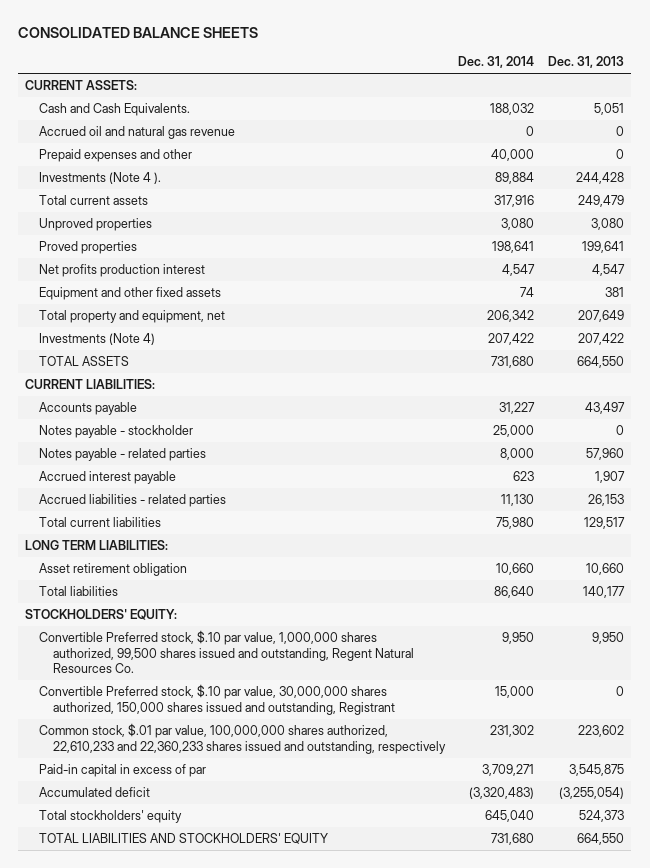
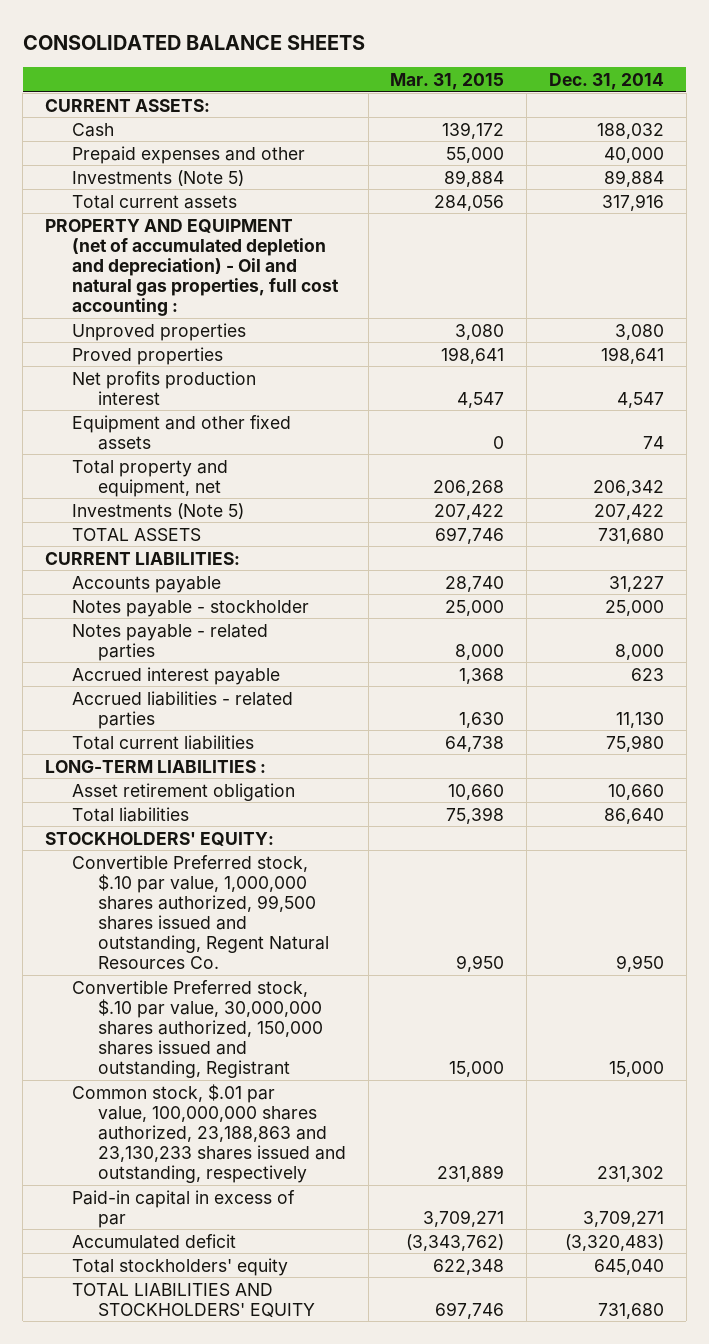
[548,56,625,69] Dec. 31, 2013 -> none
none -> [390,72,505,90] Mar. 31, 2015
[38,126,235,140] Accrued oil and natural gas revenue -> none
[38,103,190,117] Cash and Cash Equivalents. -> [71,122,114,137] Cash
[38,172,161,185] Investments (Note 4 ). -> [71,169,244,186] Investments (Note 5)
none -> [45,218,339,316] PROPERTY AND EQUIPMENT (net of accumulated depletion and depreciation) - Oil and natural gas properties, full cost accounting :
[38,333,155,346] Investments (Note 4) -> [71,502,244,519] Investments (Note 5)
[25,540,169,551] LONG TERM LIABILITIES: -> [45,759,267,773] LONG-TERM LIABILITIES :
[38,723,446,754] Common stock, $.01 par value, 100,000,000 shares authorized, 22,610,233 and 22,360,233 shares issued and outstanding, respectively -> [71,1083,347,1183] Common stock, $.01 par value, 100,000,000 shares authorized, 23,188,863 and 23,130,233 shares issued and outstanding, respectively

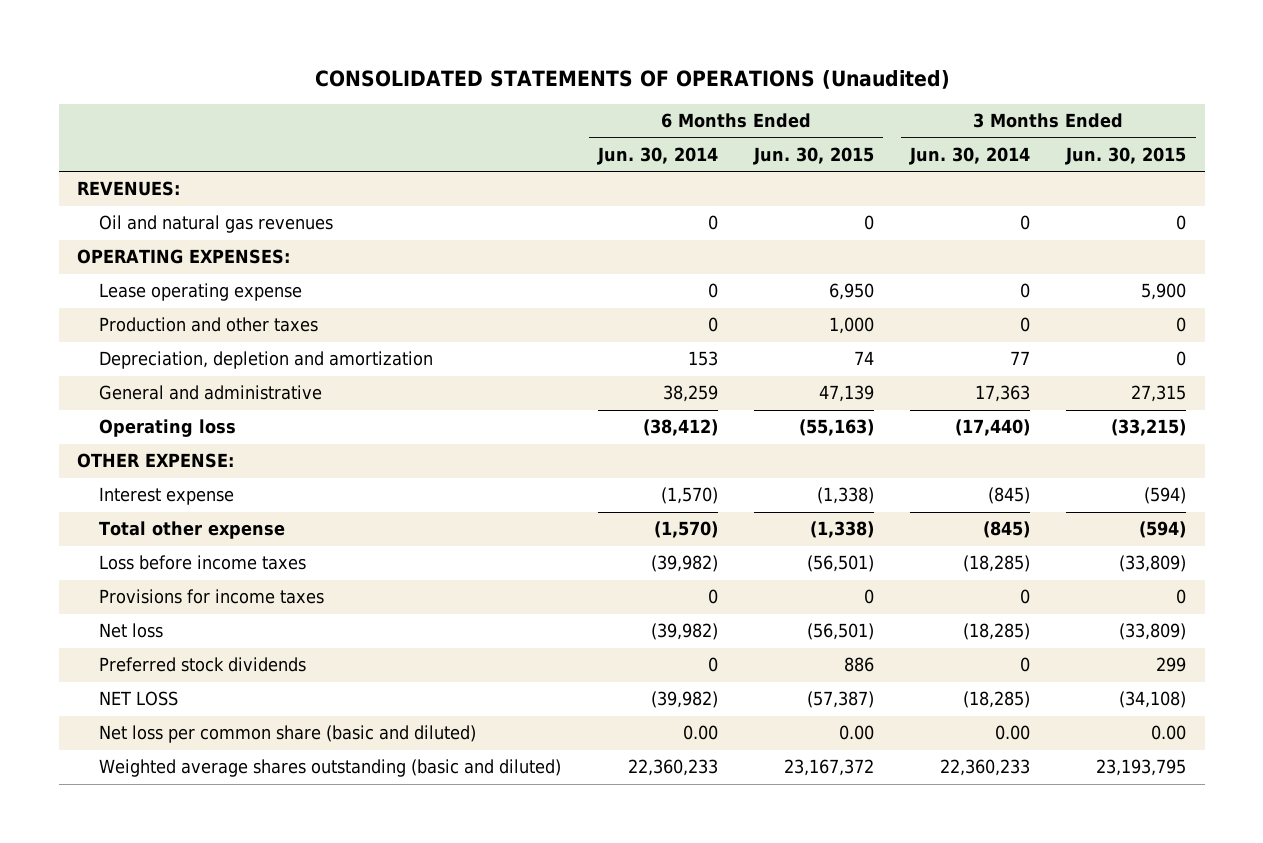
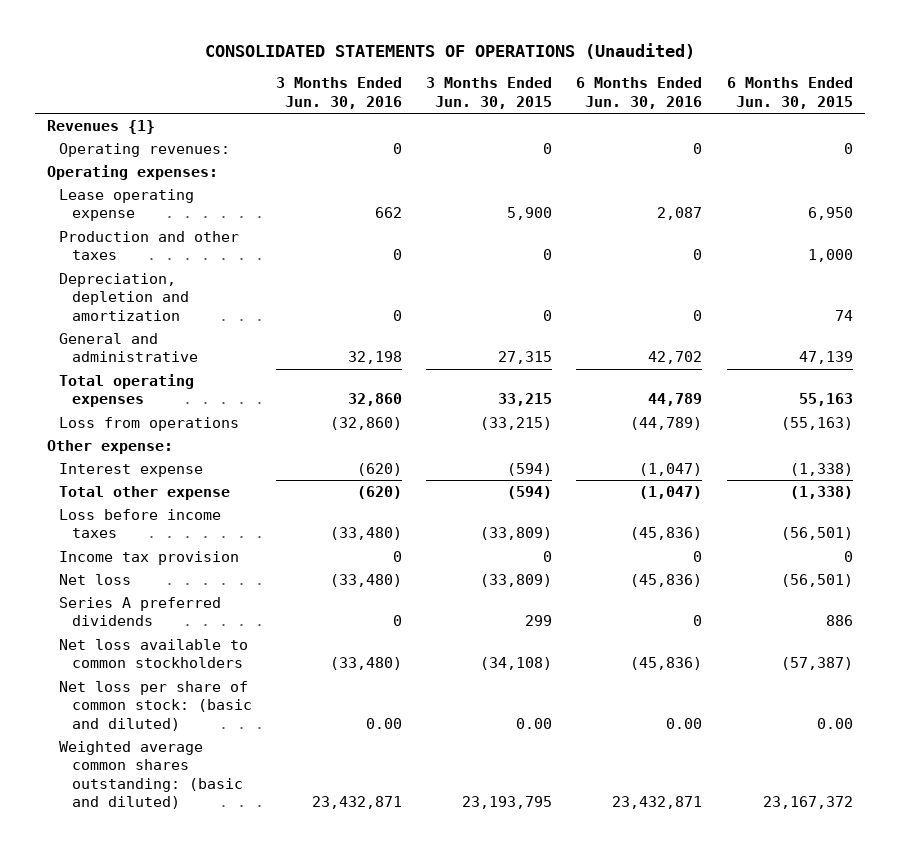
[596,146,718,165] Jun. 30, 2014 -> none
[909,146,1031,165] Jun. 30, 2014 -> none
none -> [275,77,402,109] 3 Months Ended Jun. 30, 2016
none -> [576,77,703,109] 6 Months Ended Jun. 30, 2016
[99,215,334,234] Oil and natural gas revenues -> none
[76,181,180,197] REVENUES: -> [47,119,156,134] Revenues {1}
none -> [59,142,231,157] Operating revenues:
[76,249,290,265] OPERATING EXPENSES: -> [47,164,219,180] Operating expenses:
none -> [59,373,195,408] Total operating expenses
[99,419,237,438] Operating loss -> [59,416,240,431] Loss from operations
[76,453,234,469] OTHER EXPENSE: -> [47,439,174,454] Other expense:
[99,589,325,605] Provisions for income taxes -> [59,550,240,565] Income tax provision
[99,657,307,673] Preferred stock dividends -> [59,596,222,627] Series A preferred dividends
[99,691,179,707] NET LOSS -> [59,638,249,669] Net loss available to common stockholders
[99,725,477,744] Net loss per common share (basic and diluted) -> [59,680,252,731] Net loss per share of common stock: (basic and diluted)
[99,759,562,778] Weighted average shares outstanding (basic and diluted) -> [59,740,243,810] Weighted average common shares outstanding: (basic and diluted)

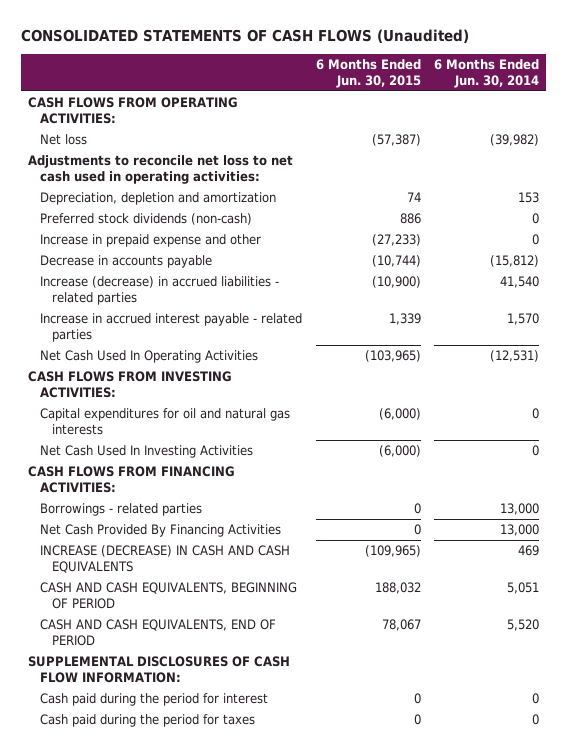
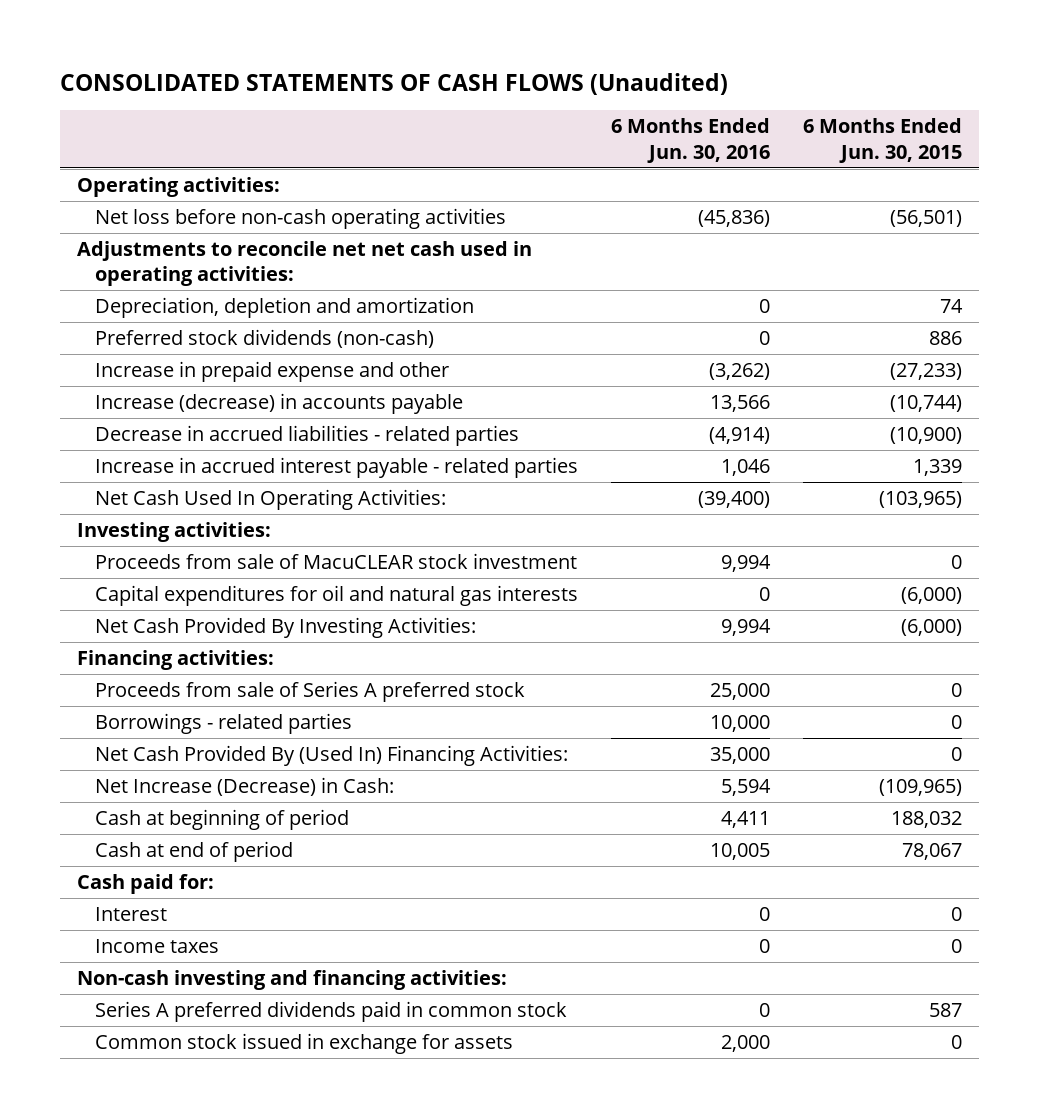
[434,59,540,89] 6 Months Ended Jun. 30, 2014 -> none
none -> [611,118,771,163] 6 Months Ended Jun. 30, 2016
[39,134,87,146] Net loss -> none
[27,97,238,125] CASH FLOWS FROM OPERATING ACTIVITIES: -> [76,176,280,197] Operating activities:
none -> [94,207,506,229] Net loss before non-cash operating activities
[27,155,293,185] Adjustments to reconcile net loss to net cash used in operating activities: -> [76,240,532,287] Adjustments to reconcile net net cash used in operating activities:
[39,255,212,269] Decrease in accounts payable -> [94,392,463,414] Increase (decrease) in accounts payable
[39,276,279,306] Increase (decrease) in accrued liabilities - related parties -> [94,424,519,446] Decrease in accrued liabilities - related parties
[39,350,258,364] Net Cash Used In Operating Activities -> [94,488,446,510] Net Cash Used In Operating Activities:
[27,371,232,399] CASH FLOWS FROM INVESTING ACTIVITIES: -> [76,521,271,542] Investing activities:
none -> [94,552,577,569] Proceeds from sale of MacuCLEAR stock investment
[39,445,253,459] Net Cash Used In Investing Activities -> [94,616,476,638] Net Cash Provided By Investing Activities:
[27,466,235,494] CASH FLOWS FROM FINANCING ACTIVITIES: -> [76,649,274,670] Financing activities:
none -> [94,680,525,702] Proceeds from sale of Series A preferred stock
[27,656,290,684] SUPPLEMENTAL DISCLOSURES OF CASH FLOW INFORMATION: -> none
[39,524,281,538] Net Cash Provided By Financing Activities -> [94,744,568,766] Net Cash Provided By (Used In) Financing Activities:
[39,545,290,574] INCREASE (DECREASE) IN CASH AND CASH EQUIVALENTS -> [94,776,394,796] Net Increase (Decrease) in Cash:
[39,582,297,610] CASH AND CASH EQUIVALENTS, BEGINNING OF PERIOD -> [94,808,349,830] Cash at beginning of period
[39,619,276,647] CASH AND CASH EQUIVALENTS, END OF PERIOD -> [94,840,293,862] Cash at end of period
none -> [76,873,214,894] Cash paid for:
[39,693,268,707] Cash paid during the period for interest -> [94,906,167,921] Interest
[39,714,255,728] Cash paid during the period for taxes -> [94,938,219,953] Income taxes
none -> [76,969,507,990] Non-cash investing and financing activities:
none -> [94,1000,567,1022] Series A preferred dividends paid in common stock
none -> [94,1032,513,1054] Common stock issued in exchange for assets

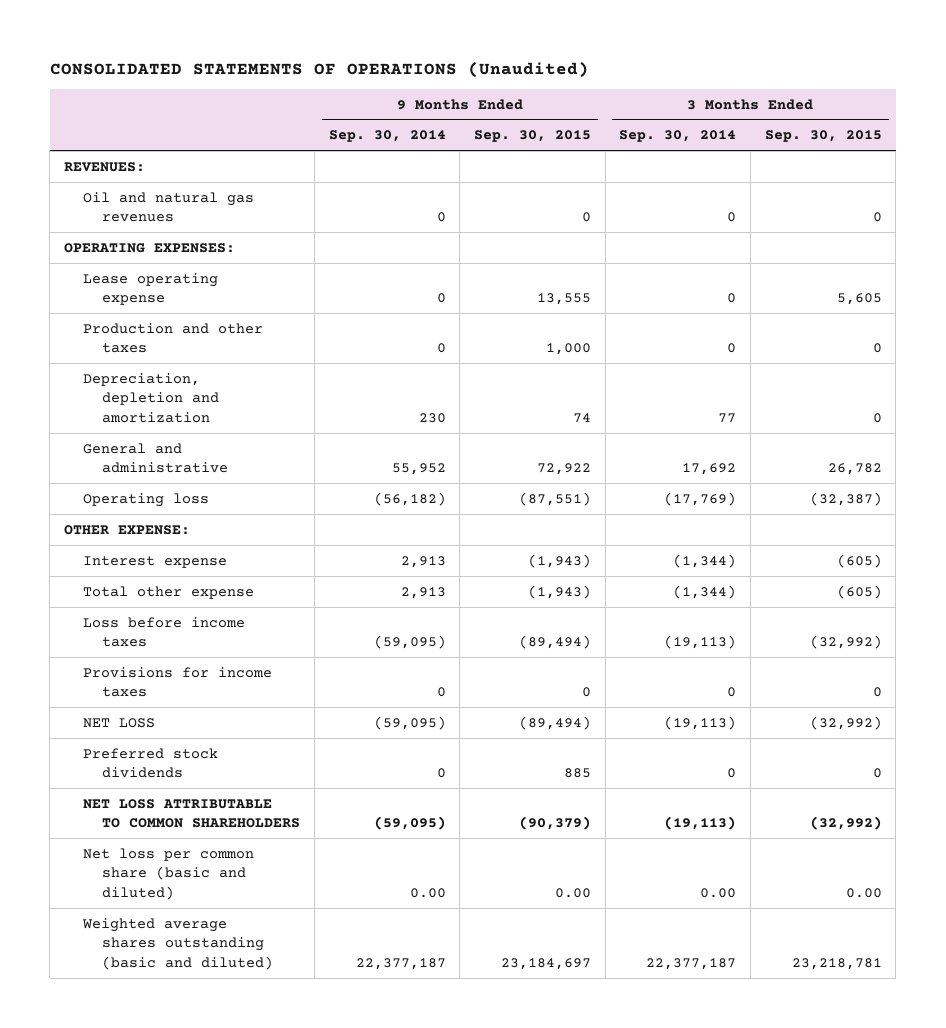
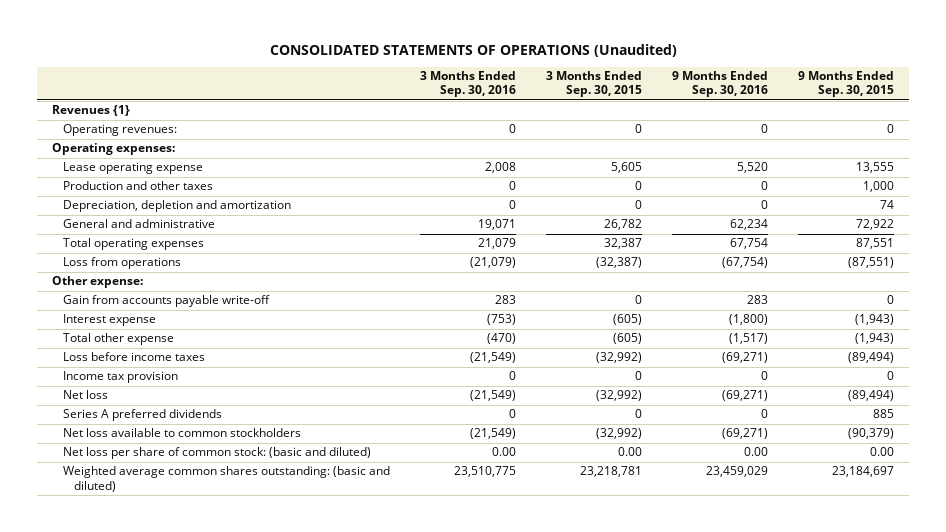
[328,130,446,143] Sep. 30, 2014 -> none
[619,130,737,143] Sep. 30, 2014 -> none
none -> [420,71,517,98] 3 Months Ended Sep. 30, 2016
none -> [671,71,768,98] 9 Months Ended Sep. 30, 2016
[83,191,255,223] Oil and natural gas revenues -> none
[64,161,146,172] REVENUES: -> [52,105,131,117] Revenues {1}
none -> [63,124,178,137] Operating revenues:
[64,242,236,253] OPERATING EXPENSES: -> [52,143,176,156] Operating expenses:
none -> [63,238,205,251] Total operating expenses
[83,492,210,507] Operating loss -> [63,257,182,270] Loss from operations
[64,524,191,535] OTHER EXPENSE: -> [52,276,144,289] Other expense:
none -> [63,295,271,308] Gain from accounts payable write-off
[83,666,273,698] Provisions for income taxes -> [63,371,179,384] Income tax provision
[83,717,156,728] NET LOSS -> [63,390,109,400] Net loss
[83,747,219,779] Preferred stock dividends -> [63,409,223,422] Series A preferred dividends
[83,798,301,829] NET LOSS ATTRIBUTABLE TO COMMON SHAREHOLDERS -> [63,428,302,438] Net loss available to common stockholders
[83,847,255,900] Net loss per common share (basic and diluted) -> [63,447,372,460] Net loss per share of common stock: (basic and diluted)
[82,917,274,970] Weighted average shares outstanding (basic and diluted) -> [63,466,391,492] Weighted average common shares outstanding: (basic and diluted)

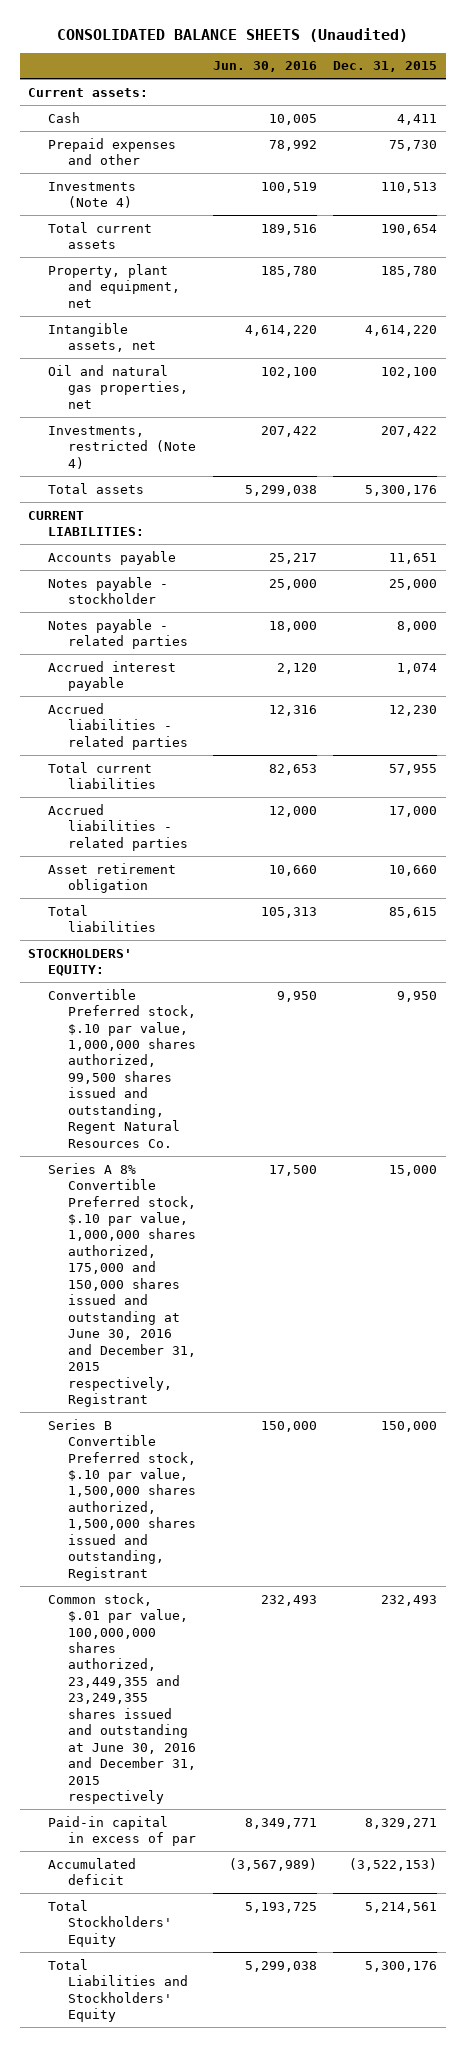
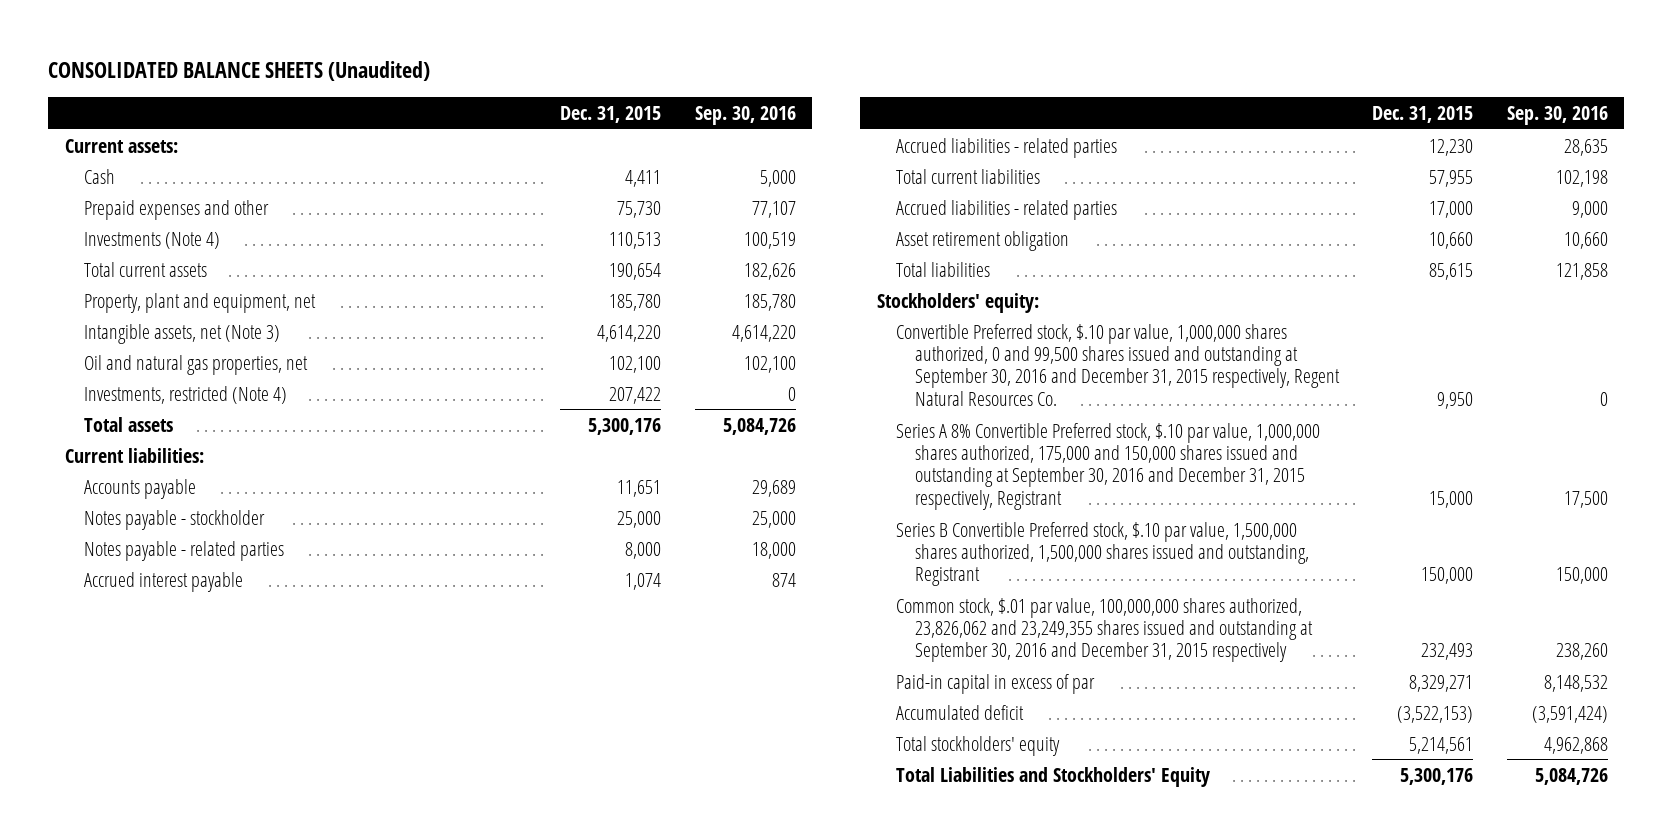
[212,61,317,73] Jun. 30, 2016 -> none
none -> [694,105,796,125] Sep. 30, 2016
[48,322,157,353] Intangible assets, net -> [84,323,281,344] Intangible assets, net (Note 3)
[27,510,145,537] CURRENT LIABILITIES: -> [64,447,204,463] Current liabilities:
[27,948,132,977] STOCKHOLDERS' EQUITY: -> [876,292,1039,313] Stockholders' equity:
[48,988,197,1148] Convertible Preferred stock, $.10 par value, 1,000,000 shares authorized, 99,500 shares issued and outstanding, Regent Natural Resources Co. -> [896,323,1341,406] Convertible Preferred stock, $.10 par value, 1,000,000 shares authorized, 0 and 99,500 shares issued and outstanding at September 30, 2016 and December 31, 2015 respectively, Regent Natural Resources Co.
[48,1162,197,1408] Series A 8% Convertible Preferred stock, $.10 par value, 1,000,000 shares authorized, 175,000 and 150,000 shares issued and outstanding at June 30, 2016 and December 31, 2015 respectively, Registrant -> [896,422,1321,510] Series A 8% Convertible Preferred stock, $.10 par value, 1,000,000 shares authorized, 175,000 and 150,000 shares issued and outstanding at September 30, 2016 and December 31, 2015 respectively, Registrant
[48,1592,197,1805] Common stock, $.01 par value, 100,000,000 shares authorized, 23,449,355 and 23,249,355 shares issued and outstanding at June 30, 2016 and December 31, 2015 respectively -> [896,597,1314,663] Common stock, $.01 par value, 100,000,000 shares authorized, 23,826,062 and 23,249,355 shares issued and outstanding at September 30, 2016 and December 31, 2015 respectively
[48,1899,173,1947] Total Stockholders' Equity -> [896,735,1061,756] Total stockholders' equity

